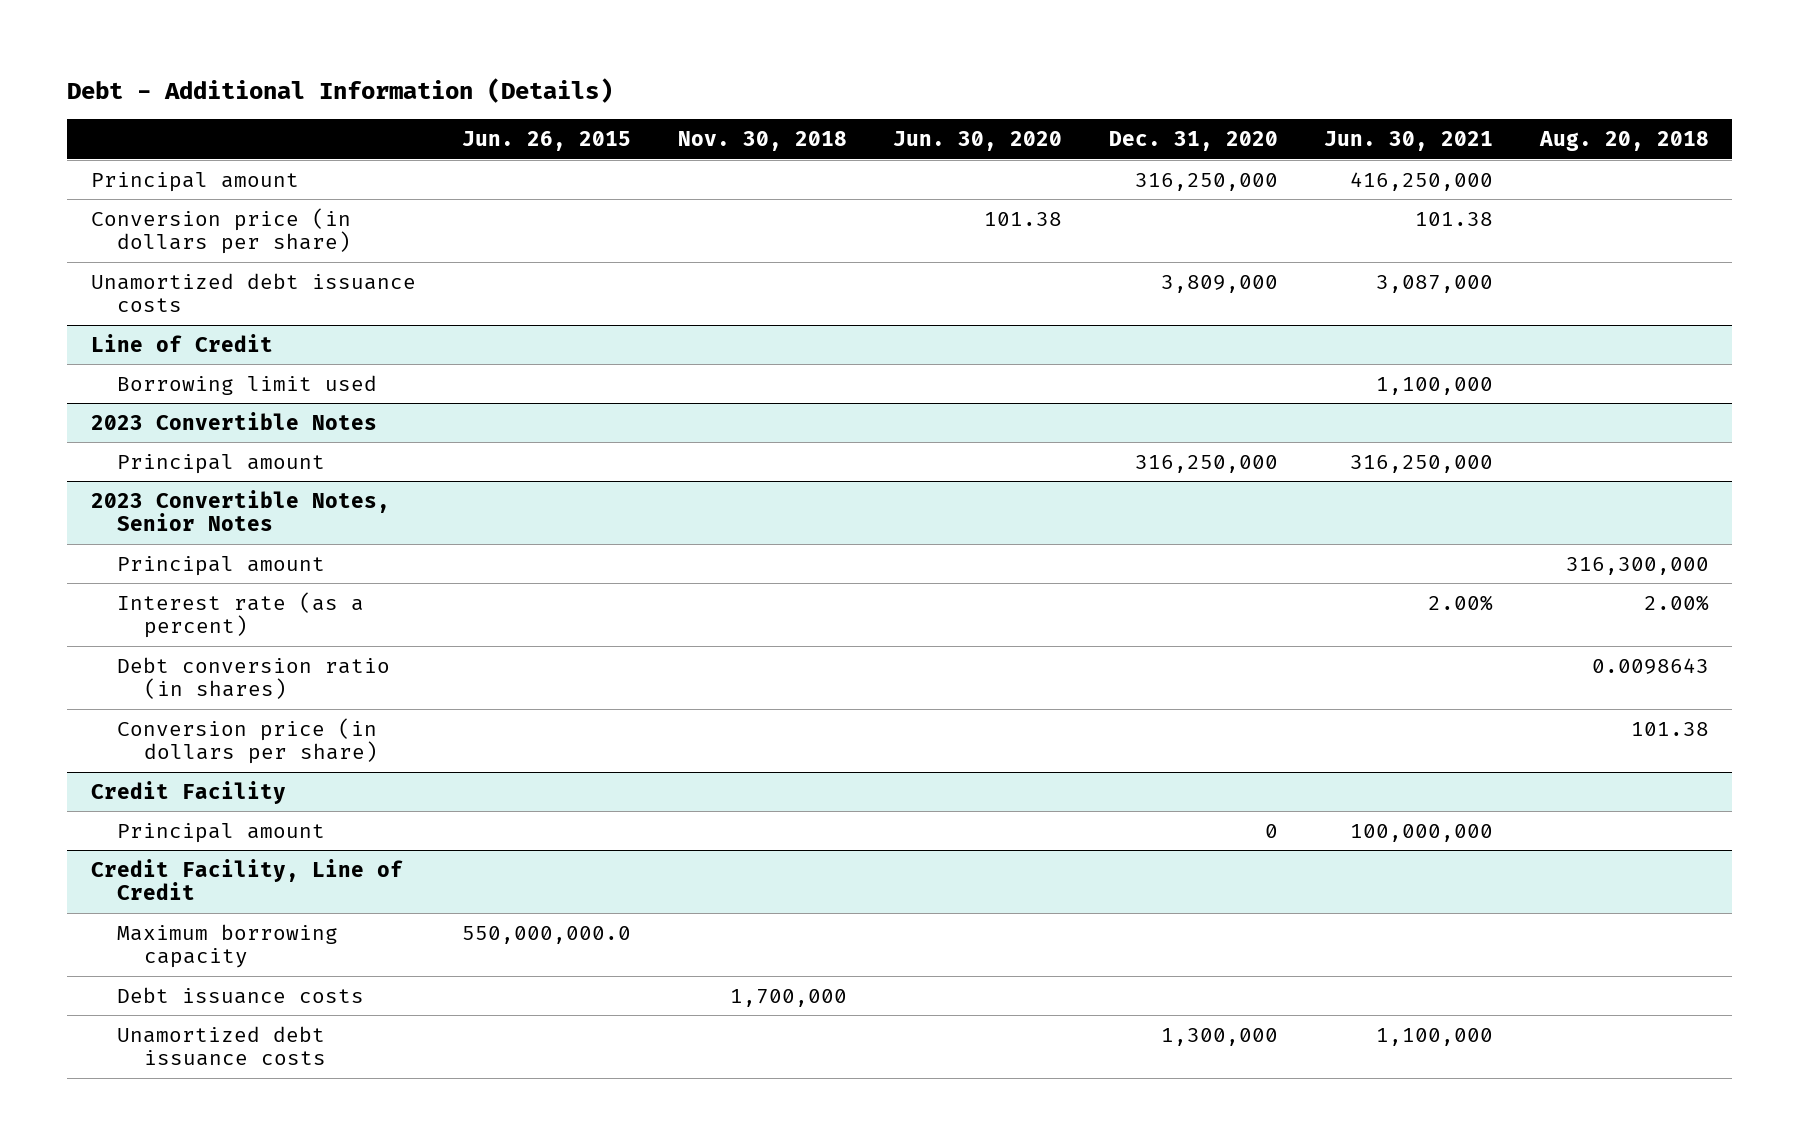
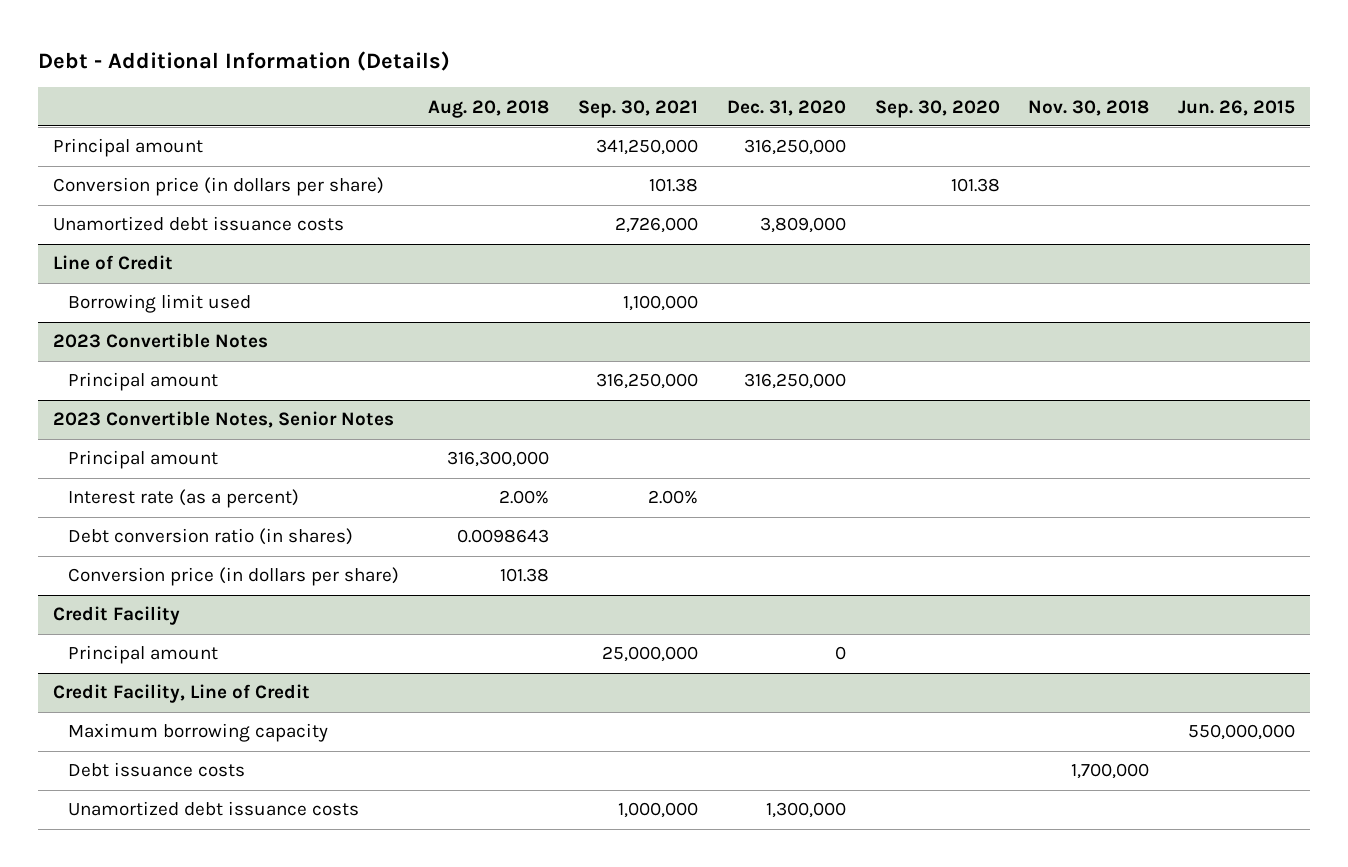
[893,131,1063,152] Jun. 30, 2020 -> none
[1324,131,1494,152] Jun. 30, 2021 -> none
none -> [577,99,698,118] Sep. 30, 2021
none -> [874,99,1000,118] Sep. 30, 2020
[462,925,632,944] 550,000,000.0 -> [1188,724,1296,741] 550,000,000

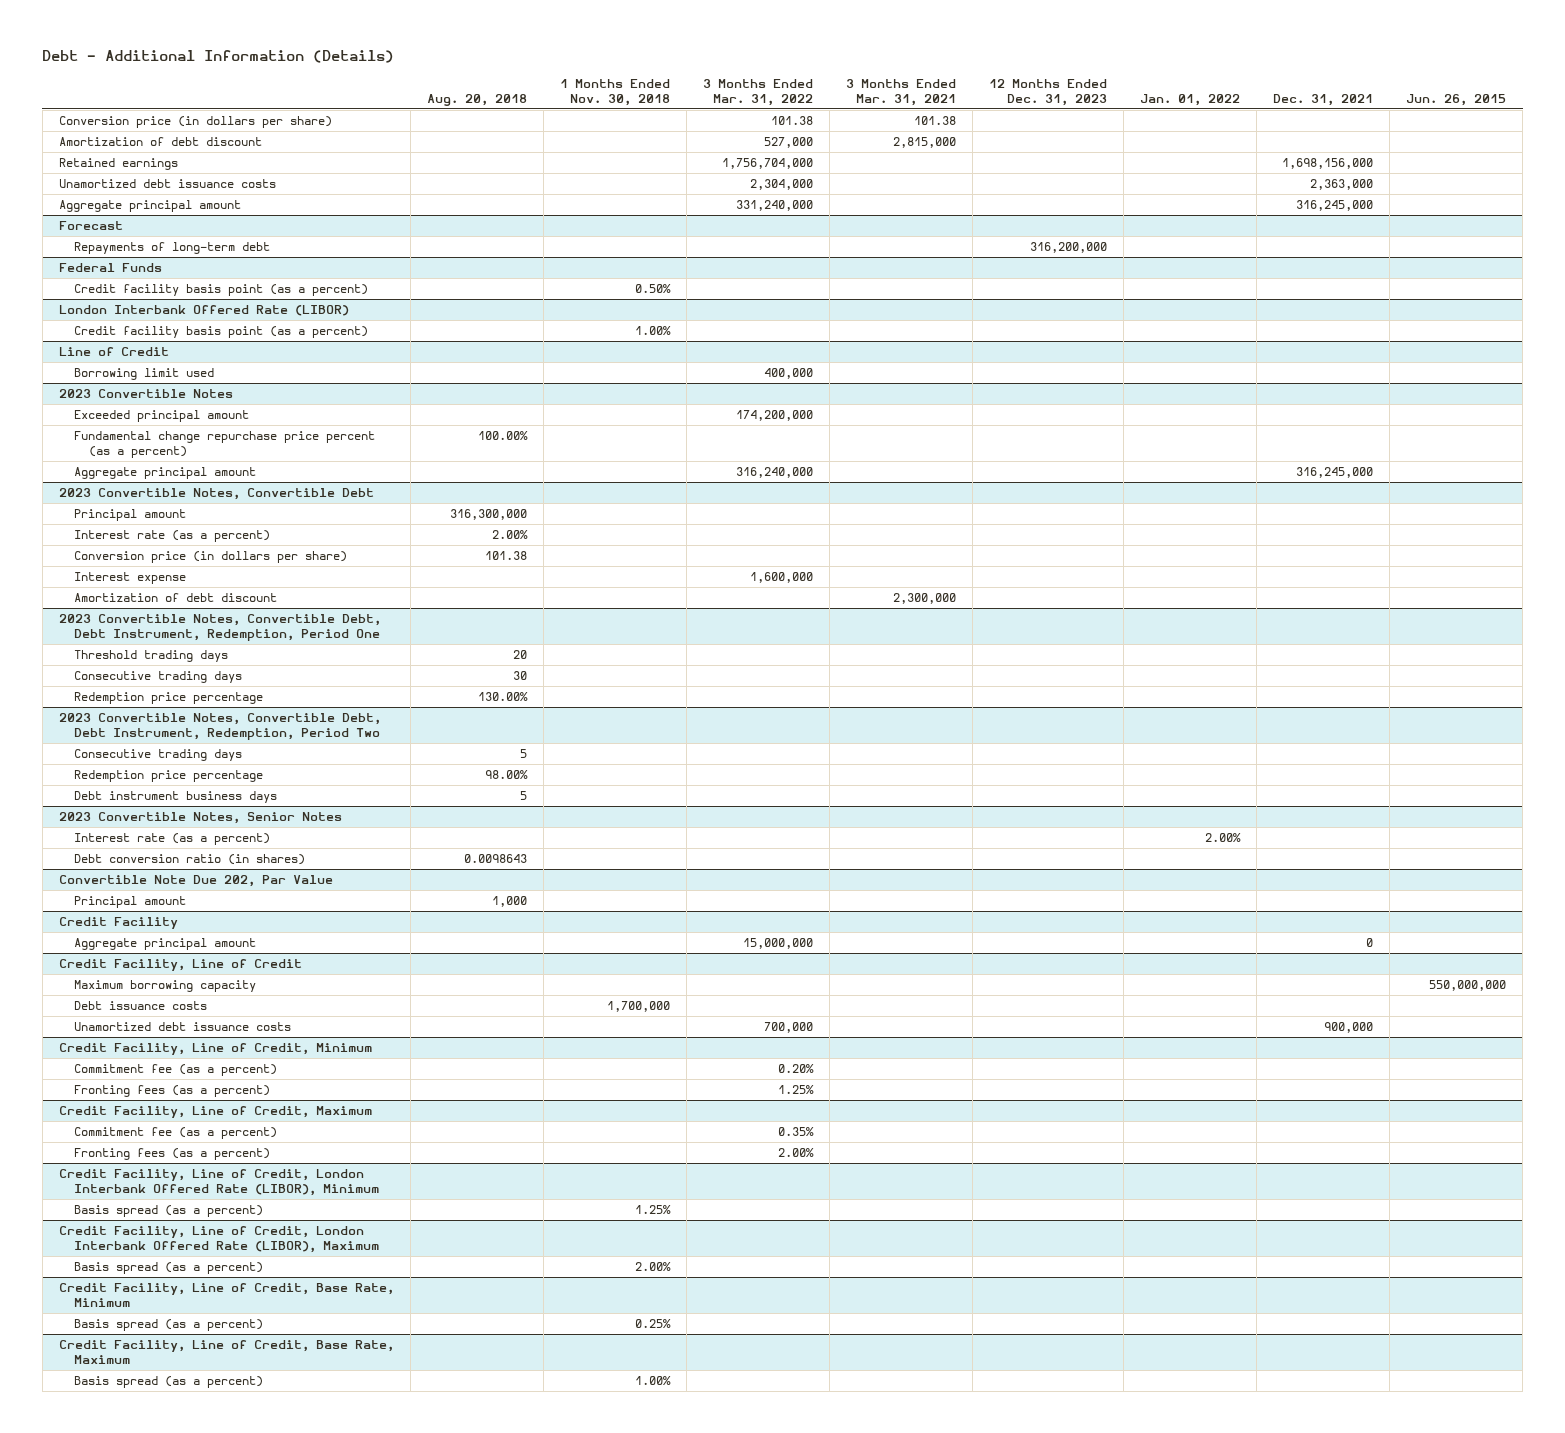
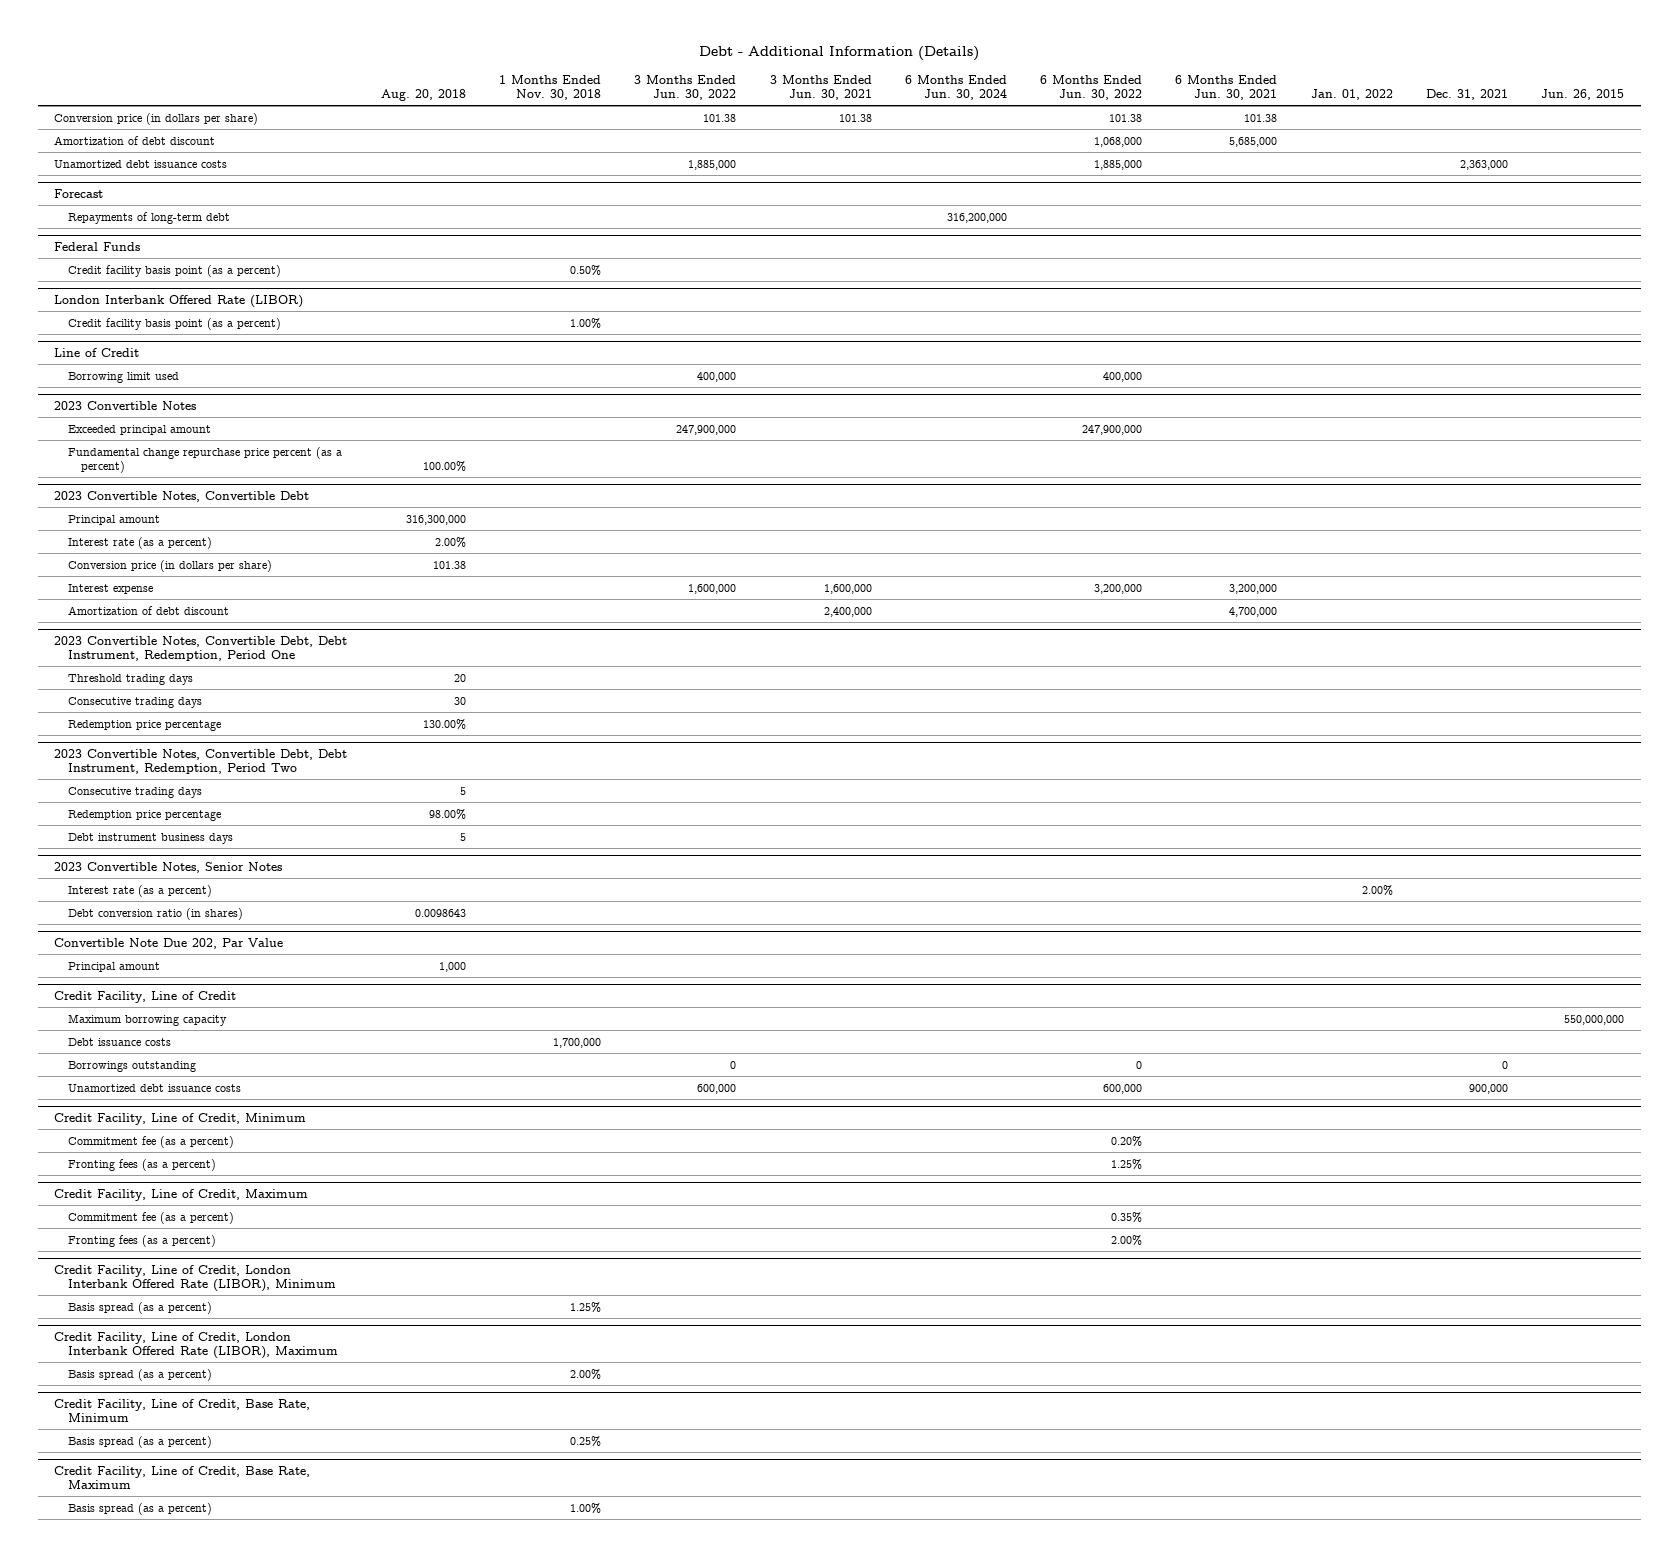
[702,79,813,106] 3 Months Ended Mar. 31, 2022 -> none
[846,79,957,106] 3 Months Ended Mar. 31, 2021 -> none
[989,79,1108,106] 12 Months Ended Dec. 31, 2023 -> none
none -> [634,74,737,100] 3 Months Ended Jun. 30, 2022
none -> [769,74,872,100] 3 Months Ended Jun. 30, 2021
none -> [904,74,1007,100] 6 Months Ended Jun. 30, 2024
none -> [1040,74,1143,100] 6 Months Ended Jun. 30, 2022
none -> [1175,74,1278,100] 6 Months Ended Jun. 30, 2021
[58,158,178,171] Retained earnings -> none
[58,200,241,213] Aggregate principal amount -> none
[73,467,256,480] Aggregate principal amount -> none
[58,917,178,930] Credit Facility -> none
[73,938,256,951] Aggregate principal amount -> none
none -> [67,1060,196,1072] Borrowings outstanding

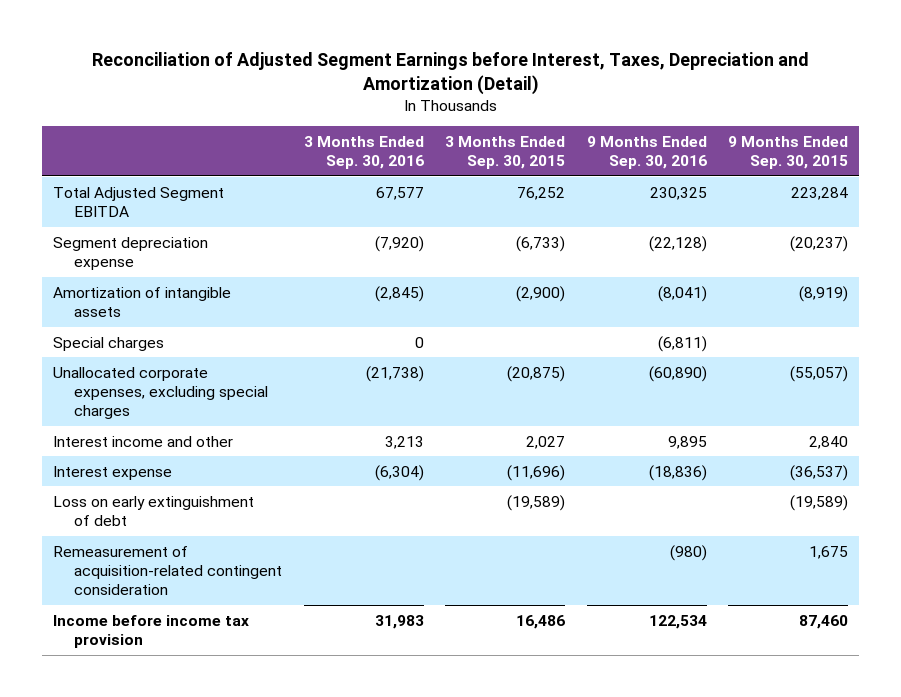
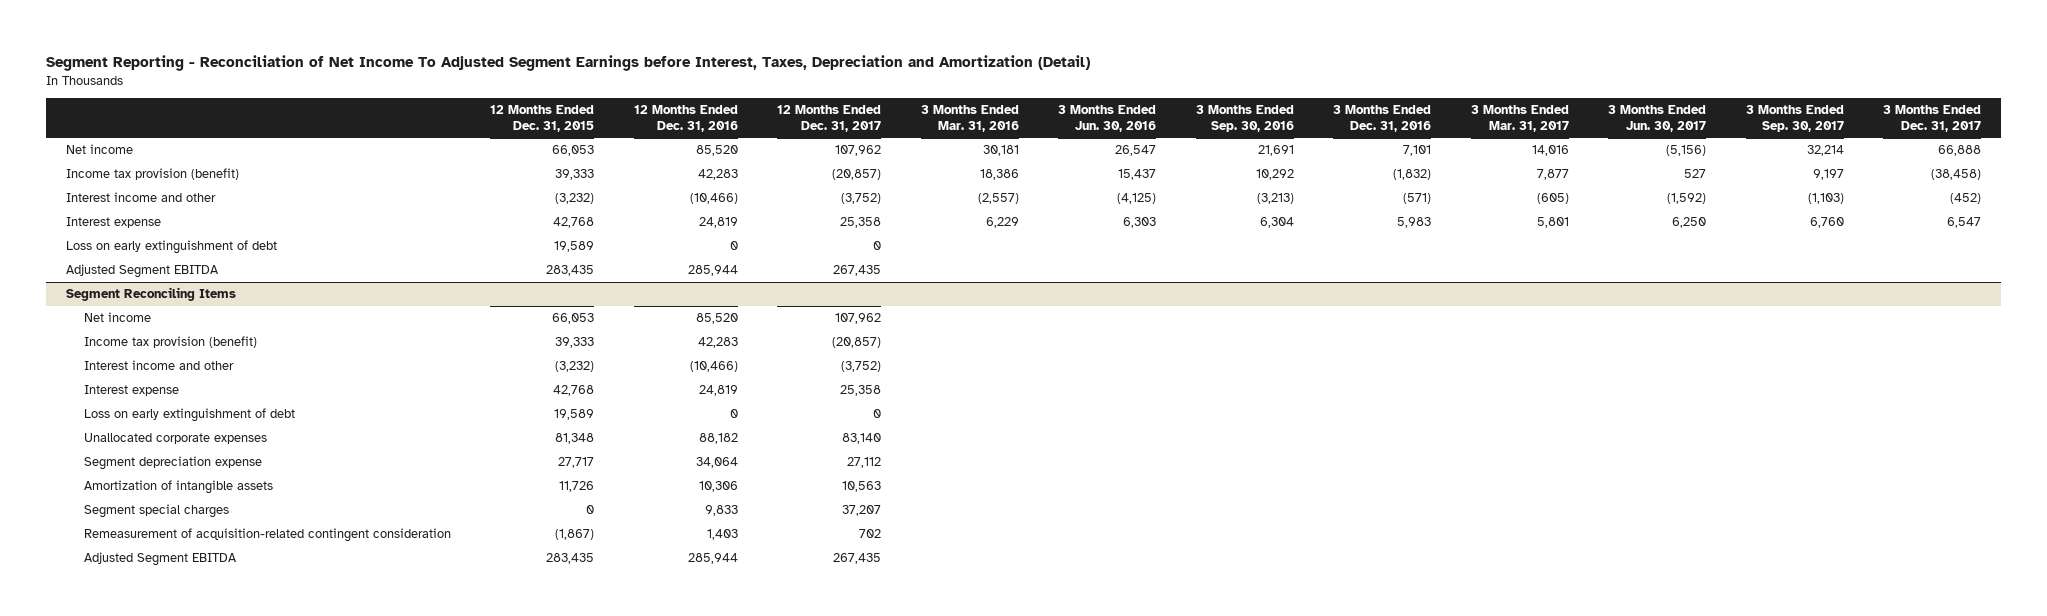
[91,51,809,96] Reconciliation of Adjusted Segment Earnings before Interest, Taxes, Depreciation and Amortization (Detail) -> [46,54,1091,71] Segment Reporting - Reconciliation of Net Income To Adjusted Segment Earnings before Interest, Taxes, Depreciation and Amortization (Detail)
[445,136,566,170] 3 Months Ended Sep. 30, 2015 -> none
[586,136,707,170] 9 Months Ended Sep. 30, 2016 -> none
[728,136,849,170] 9 Months Ended Sep. 30, 2015 -> none
none -> [490,105,595,132] 12 Months Ended Dec. 31, 2015
none -> [633,105,738,132] 12 Months Ended Dec. 31, 2016
none -> [777,105,882,132] 12 Months Ended Dec. 31, 2017
none -> [920,105,1019,132] 3 Months Ended Mar. 31, 2016
none -> [1058,105,1157,132] 3 Months Ended Jun. 30, 2016
none -> [1333,105,1432,132] 3 Months Ended Dec. 31, 2016
none -> [1470,105,1569,132] 3 Months Ended Mar. 31, 2017
none -> [1608,105,1707,132] 3 Months Ended Jun. 30, 2017
none -> [1745,105,1844,132] 3 Months Ended Sep. 30, 2017
none -> [1883,105,1982,132] 3 Months Ended Dec. 31, 2017
[52,186,224,217] Total Adjusted Segment EBITDA -> none
[52,236,208,270] Segment depreciation expense -> none
[52,286,231,317] Amortization of intangible assets -> none
[52,336,164,351] Special charges -> none
[52,366,268,419] Unallocated corporate expenses, excluding special charges -> none
none -> [65,144,133,155] Net income
none -> [65,168,239,181] Income tax provision (benefit)
[384,435,424,449] 3,213 -> [1256,193,1294,205] (3,213)
[374,464,424,481] (6,304) -> [1259,217,1294,229] 6,304
[52,545,282,595] Remeasurement of acquisition-related contingent consideration -> none
[52,614,249,648] Income before income tax provision -> none
none -> [65,264,219,279] Adjusted Segment EBITDA
none -> [65,287,236,302] Segment Reconciling Items
none -> [83,312,151,323] Net income
none -> [83,336,257,349] Income tax provision (benefit)
none -> [83,360,234,371] Interest income and other
none -> [83,385,179,397] Interest expense
none -> [83,408,295,423] Loss on early extinguishment of debt
none -> [83,433,267,445] Unallocated corporate expenses
none -> [83,456,262,471] Segment depreciation expense
none -> [83,480,273,495] Amortization of intangible assets
none -> [83,504,229,519] Segment special charges
none -> [83,528,451,543] Remeasurement of acquisition-related contingent consideration
none -> [83,552,237,567] Adjusted Segment EBITDA

